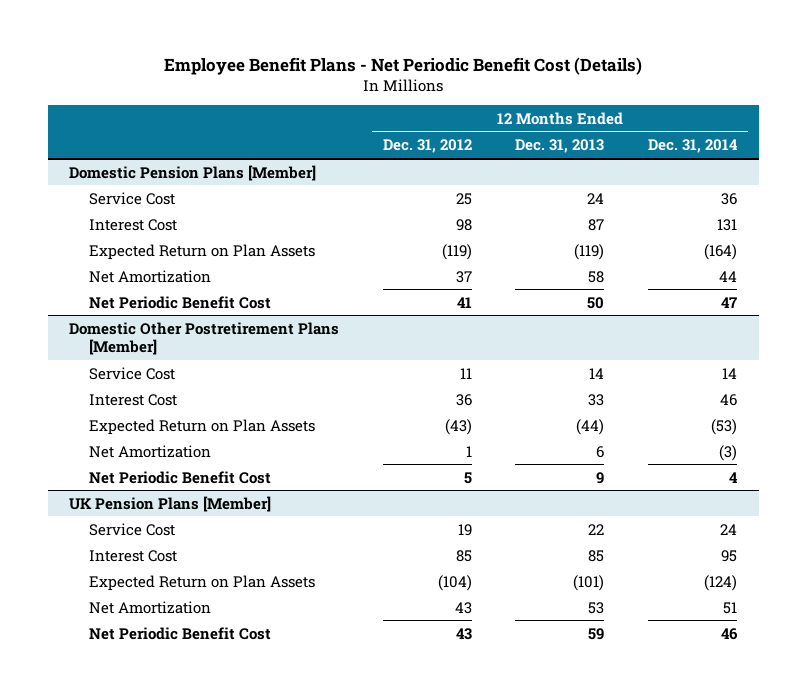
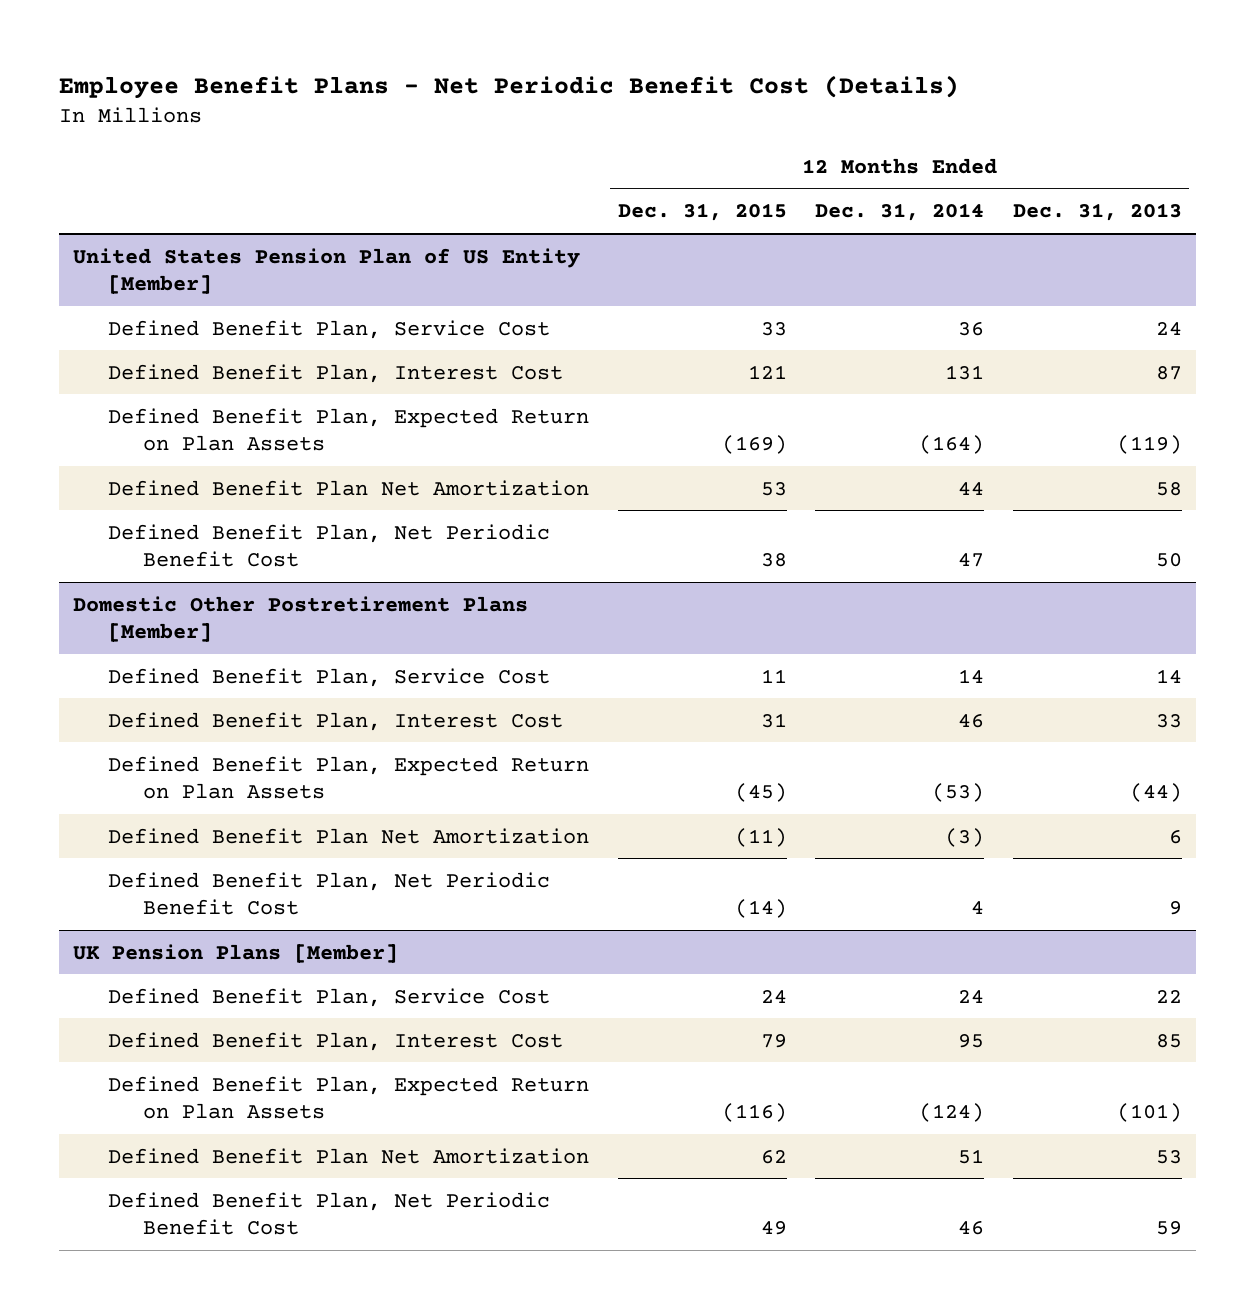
[382,139,472,154] Dec. 31, 2012 -> none
none -> [617,203,787,222] Dec. 31, 2015
[69,164,317,181] Domestic Pension Plans [Member] -> [73,247,581,294] United States Pension Plan of US Entity [Member]
[89,191,176,205] Service Cost -> [108,319,551,339] Defined Benefit Plan, Service Cost
[89,218,178,231] Interest Cost -> [108,363,564,383] Defined Benefit Plan, Interest Cost
[89,243,316,260] Expected Return on Plan Assets -> [108,407,590,451] Defined Benefit Plan, Expected Return on Plan Assets
[89,269,212,283] Net Amortization -> [108,479,590,496] Defined Benefit Plan Net Amortization
[89,295,272,309] Net Periodic Benefit Cost -> [108,523,551,567] Defined Benefit Plan, Net Periodic Benefit Cost
[89,366,176,380] Service Cost -> [108,667,551,687] Defined Benefit Plan, Service Cost
[89,393,178,406] Interest Cost -> [108,711,564,731] Defined Benefit Plan, Interest Cost
[89,418,316,435] Expected Return on Plan Assets -> [108,755,590,799] Defined Benefit Plan, Expected Return on Plan Assets
[89,444,212,458] Net Amortization -> [108,827,590,844] Defined Benefit Plan Net Amortization
[89,470,272,484] Net Periodic Benefit Cost -> [108,871,551,915] Defined Benefit Plan, Net Periodic Benefit Cost
[89,522,176,536] Service Cost -> [108,987,551,1007] Defined Benefit Plan, Service Cost
[89,549,178,562] Interest Cost -> [108,1031,564,1051] Defined Benefit Plan, Interest Cost
[89,574,316,591] Expected Return on Plan Assets -> [108,1075,590,1119] Defined Benefit Plan, Expected Return on Plan Assets
[89,600,212,614] Net Amortization -> [108,1147,590,1164] Defined Benefit Plan Net Amortization
[89,626,272,640] Net Periodic Benefit Cost -> [108,1191,551,1235] Defined Benefit Plan, Net Periodic Benefit Cost

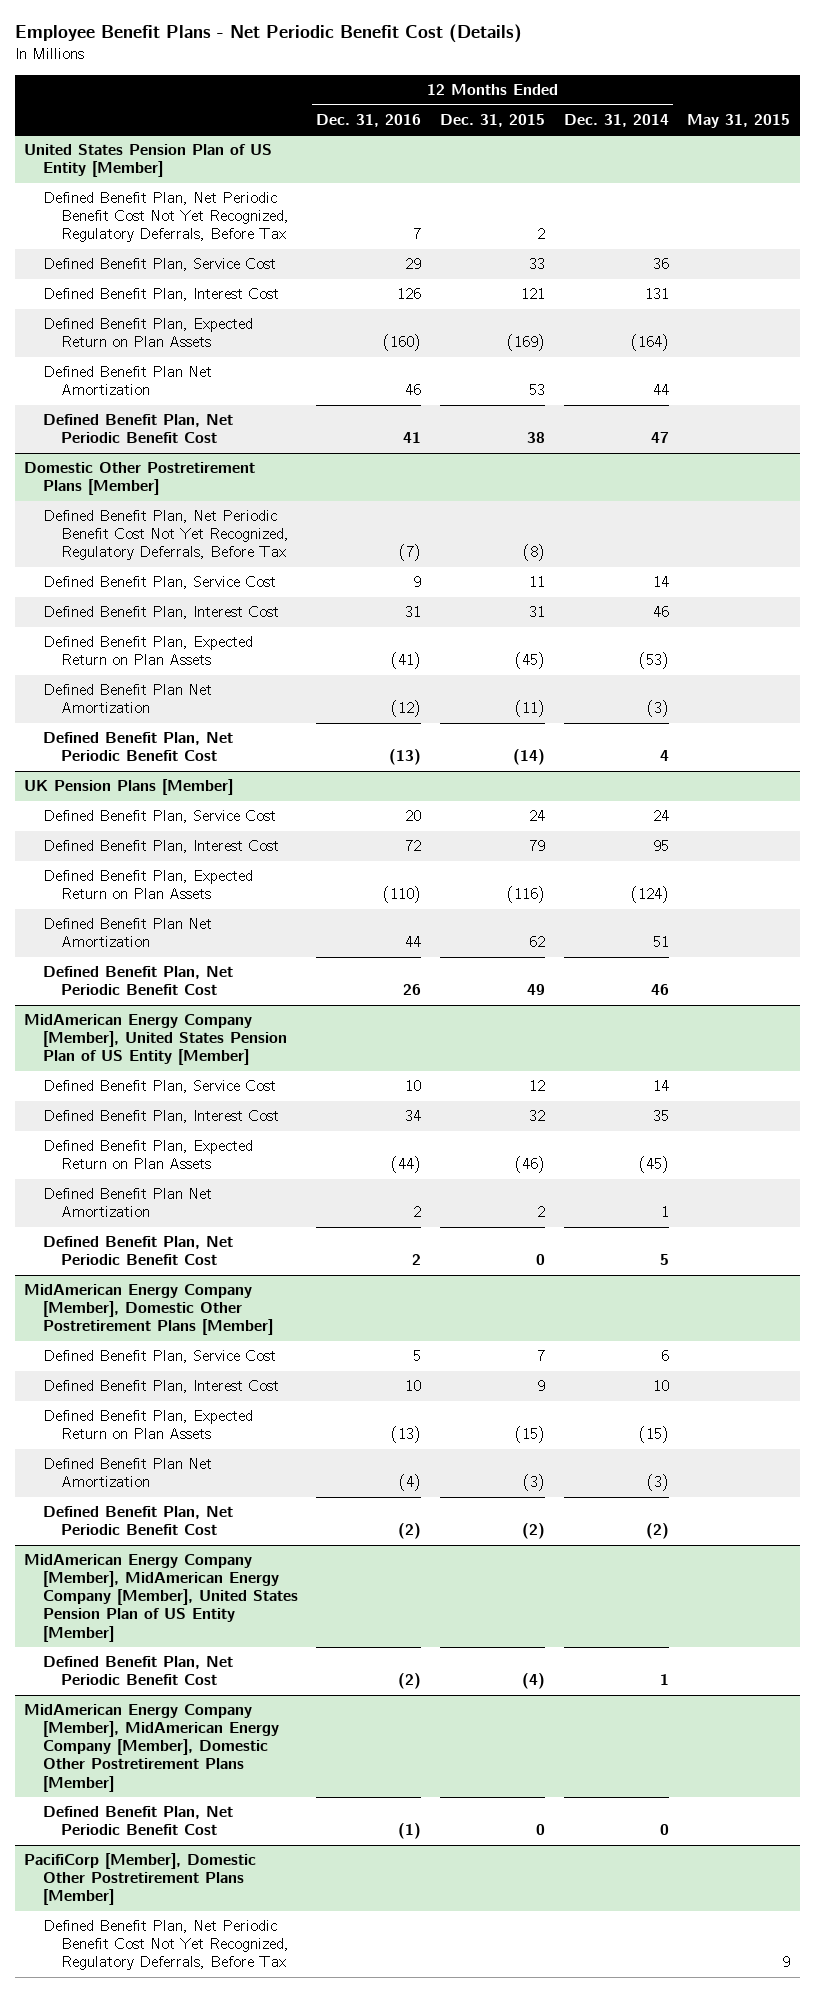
[1012,203,1182,222] Dec. 31, 2013 -> none
none -> [316,113,422,127] Dec. 31, 2016
none -> [687,113,791,128] May 31, 2015
none -> [42,192,290,243] Defined Benefit Plan, Net Periodic Benefit Cost Not Yet Recognized, Regulatory Deferrals, Before Tax
none -> [42,510,290,561] Defined Benefit Plan, Net Periodic Benefit Cost Not Yet Recognized, Regulatory Deferrals, Before Tax
none -> [23,1014,287,1066] MidAmerican Energy Company [Member], United States Pension Plan of US Entity [Member]
none -> [42,1080,276,1094] Defined Benefit Plan, Service Cost
none -> [42,1110,279,1124] Defined Benefit Plan, Interest Cost
none -> [42,1140,253,1170] Defined Benefit Plan, Expected Return on Plan Assets
none -> [42,1188,212,1218] Defined Benefit Plan Net Amortization
none -> [42,1236,233,1266] Defined Benefit Plan, Net Periodic Benefit Cost
none -> [23,1284,273,1336] MidAmerican Energy Company [Member], Domestic Other Postretirement Plans [Member]
none -> [42,1350,276,1364] Defined Benefit Plan, Service Cost
none -> [42,1380,279,1394] Defined Benefit Plan, Interest Cost
none -> [42,1410,253,1440] Defined Benefit Plan, Expected Return on Plan Assets
none -> [42,1458,212,1488] Defined Benefit Plan Net Amortization
none -> [42,1506,233,1536] Defined Benefit Plan, Net Periodic Benefit Cost
none -> [23,1554,298,1642] MidAmerican Energy Company [Member], MidAmerican Energy Company [Member], United States Pension Plan of US Entity [Member]
none -> [42,1656,233,1686] Defined Benefit Plan, Net Periodic Benefit Cost
none -> [23,1704,279,1792] MidAmerican Energy Company [Member], MidAmerican Energy Company [Member], Domestic Other Postretirement Plans [Member]
none -> [42,1806,233,1836] Defined Benefit Plan, Net Periodic Benefit Cost
none -> [23,1853,256,1906] PacifiCorp [Member], Domestic Other Postretirement Plans [Member]
none -> [42,1920,290,1971] Defined Benefit Plan, Net Periodic Benefit Cost Not Yet Recognized, Regulatory Deferrals, Before Tax

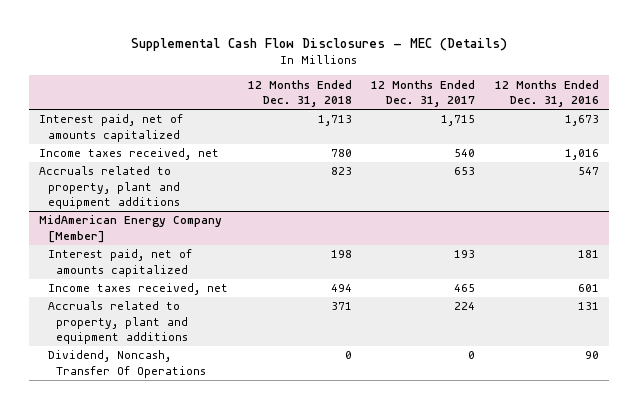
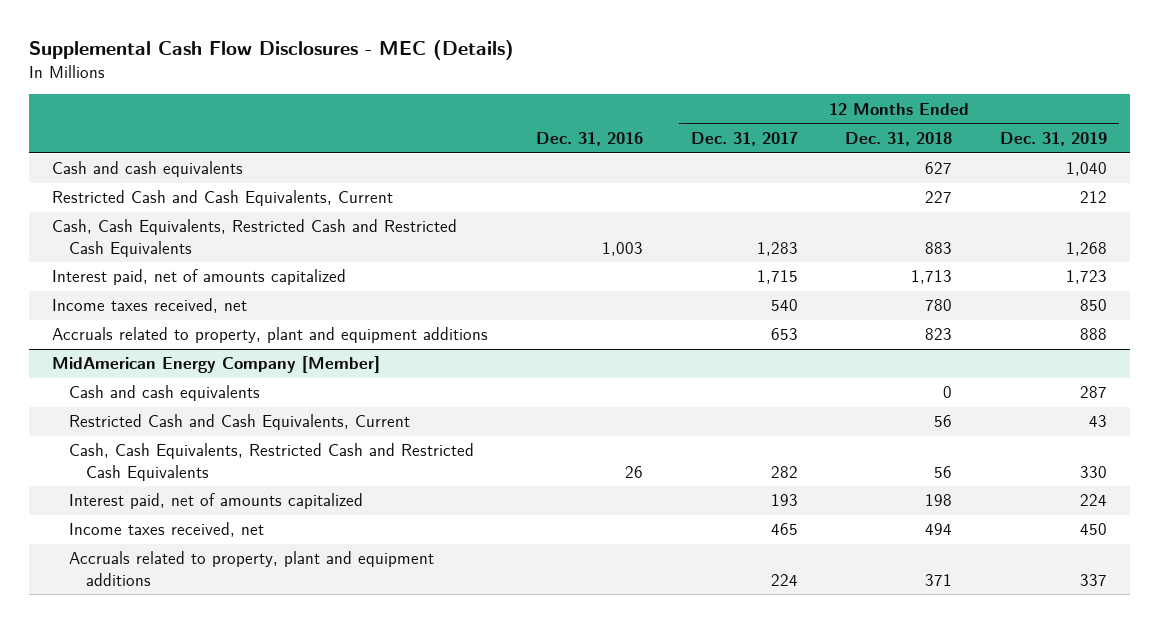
[495,79,600,108] 12 Months Ended Dec. 31, 2016 -> none
none -> [536,131,644,146] Dec. 31, 2016
none -> [999,131,1107,146] Dec. 31, 2019
none -> [52,161,244,178] Cash and cash equivalents
none -> [52,190,394,207] Restricted Cash and Cash Equivalents, Current
none -> [52,219,458,257] Cash, Cash Equivalents, Restricted Cash and Restricted Cash Equivalents
none -> [69,385,261,402] Cash and cash equivalents
none -> [69,414,411,431] Restricted Cash and Cash Equivalents, Current
none -> [69,443,475,481] Cash, Cash Equivalents, Restricted Cash and Restricted Cash Equivalents
[47,350,207,378] Dividend, Noncash, Transfer Of Operations -> none

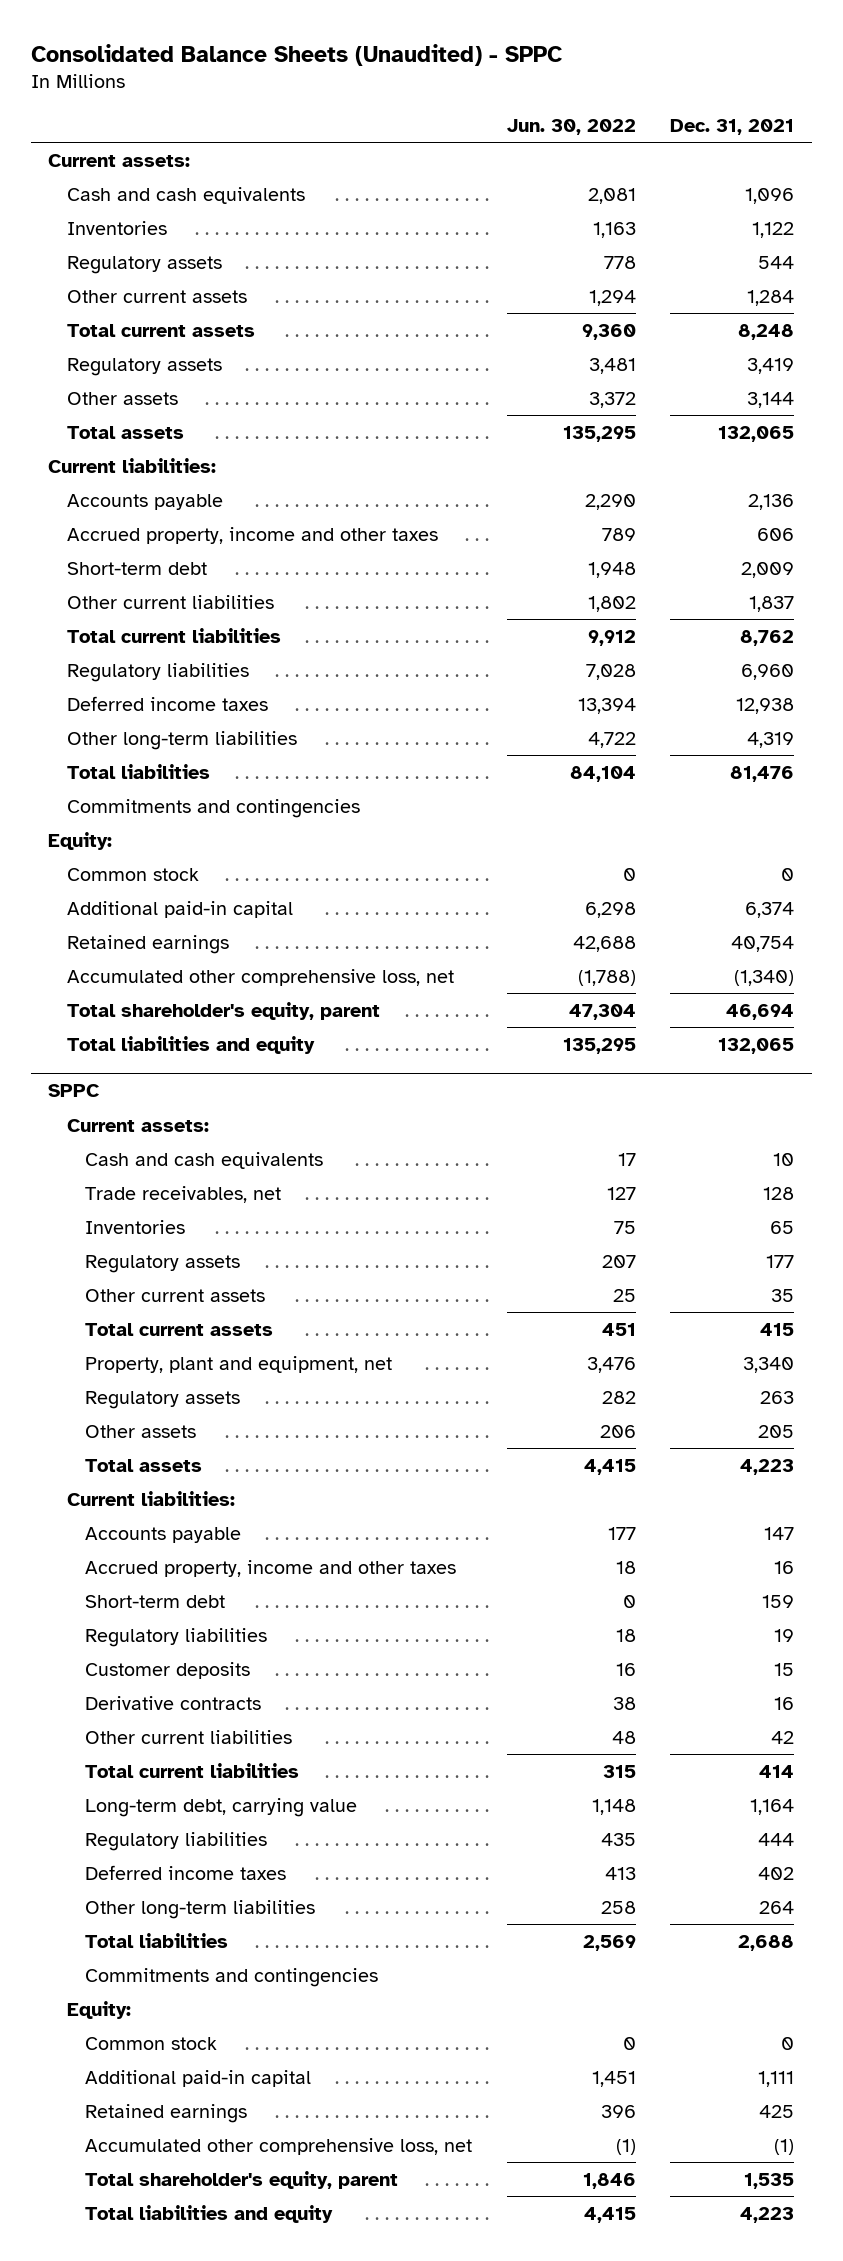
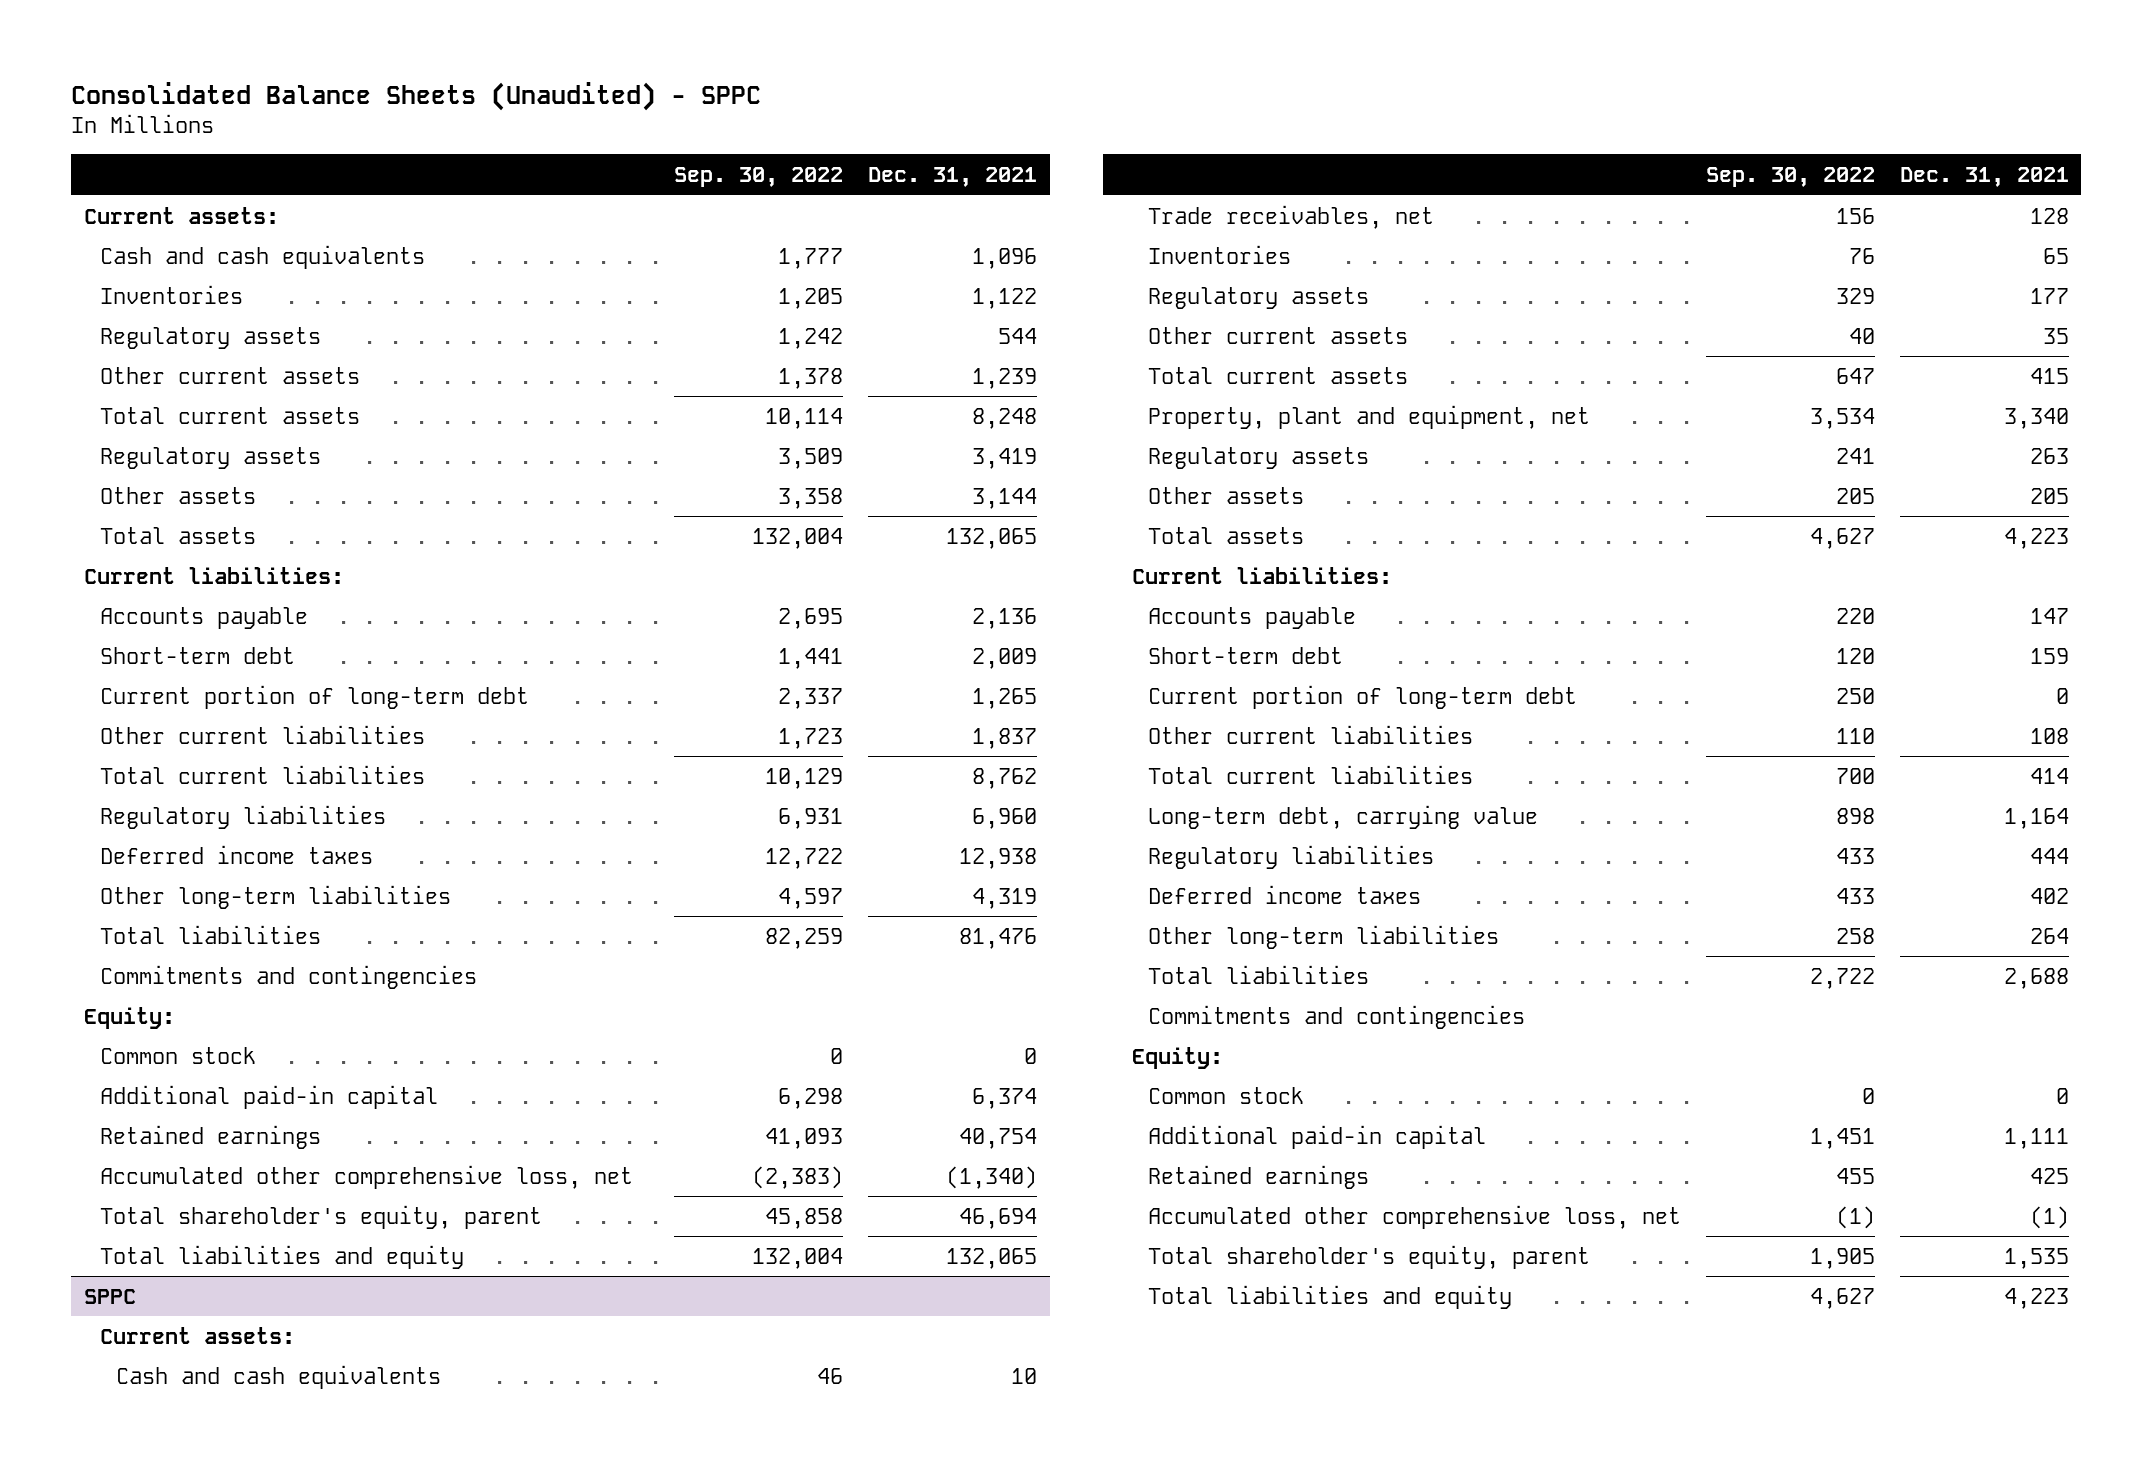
[506,118,636,135] Jun. 30, 2022 -> none
none -> [674,167,844,188] Sep. 30, 2022
[747,289,795,306] 1,284 -> [972,367,1038,389] 1,239
[66,526,438,544] Accrued property, income and other taxes -> none
none -> [100,684,530,709] Current portion of long-term debt
[85,1559,457,1577] Accrued property, income and other taxes -> none
[85,1627,268,1647] Regulatory liabilities -> none
[85,1661,251,1679] Customer deposits -> none
[85,1695,262,1710] Derivative contracts -> none
none -> [1147,684,1577,709] Current portion of long-term debt
[771,1730,795,1744] 42 -> [2029,727,2069,744] 108

